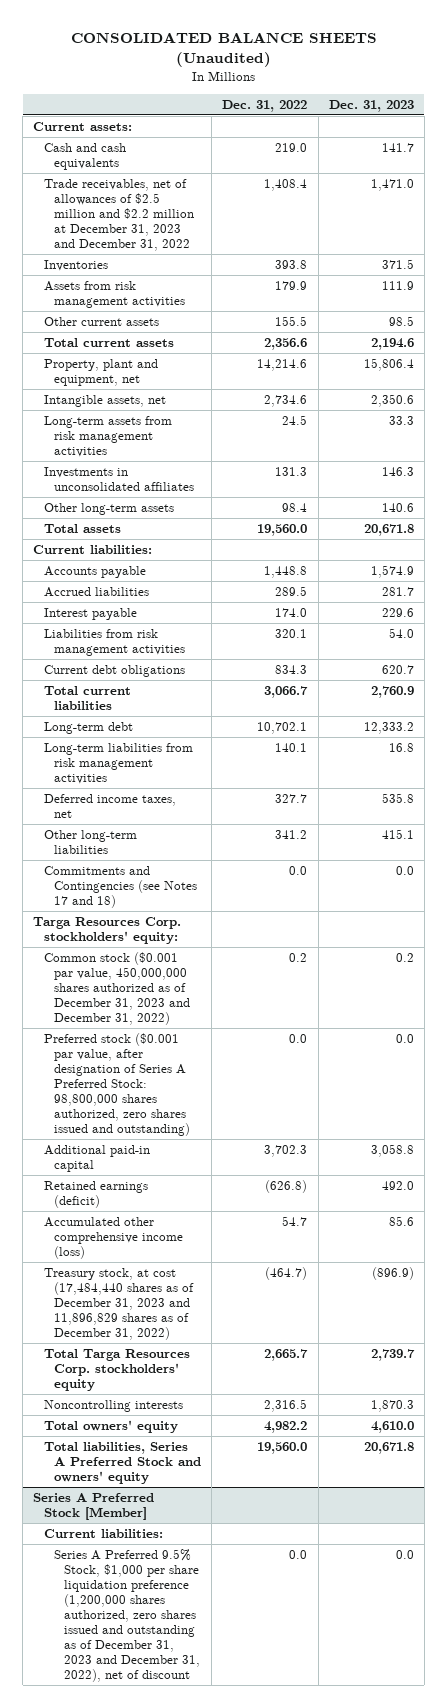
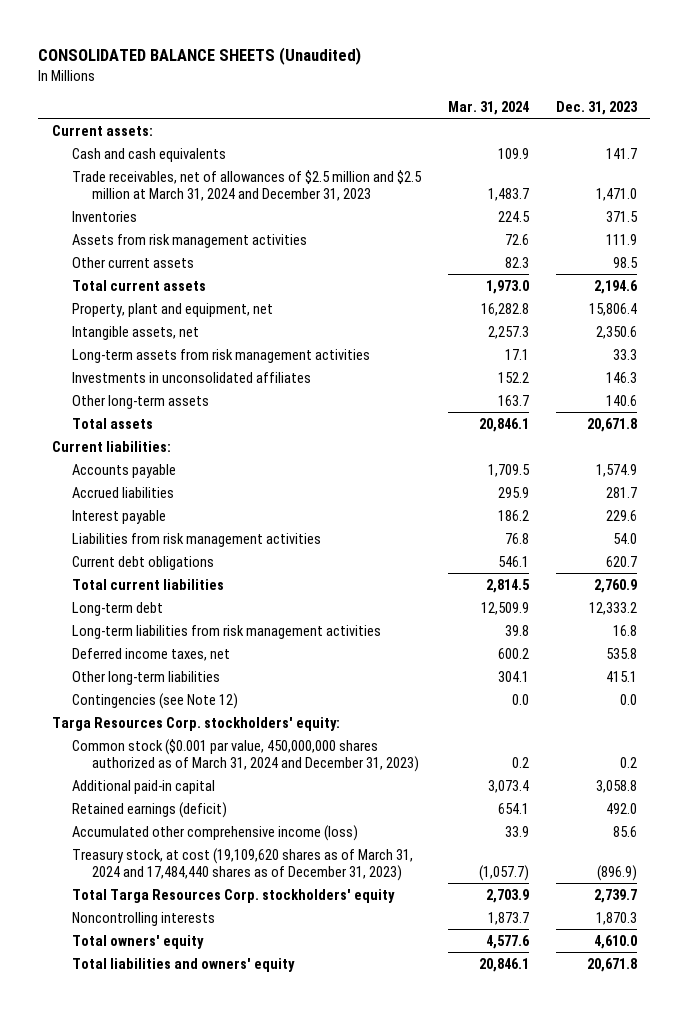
[222,99,308,112] Dec. 31, 2022 -> none
none -> [447,100,529,115] Mar. 31, 2024
[43,178,194,252] Trade receivables, net of allowances of $2.5 million and $2.2 million at December 31, 2023 and December 31, 2022 -> [71,169,422,202] Trade receivables, net of allowances of $2.5 million and $2.5 million at March 31, 2024 and December 31, 2023
[43,865,197,909] Commitments and Contingencies (see Notes 17 and 18) -> [71,692,238,709] Contingencies (see Note 12)
[43,1032,190,1137] Preferred stock ($0.001 par value, after designation of Series A Preferred Stock: 98,800,000 shares authorized, zero shares issued and outstanding) -> none
[43,951,190,1026] Common stock ($0.001 par value, 450,000,000 shares authorized as of December 31, 2023 and December 31, 2022) -> [71,738,419,773] Common stock ($0.001 par value, 450,000,000 shares authorized as of March 31, 2024 and December 31, 2023)
[43,1267,194,1341] Treasury stock, at cost (17,484,440 shares as of December 31, 2023 and 11,896,829 shares as of December 31, 2022) -> [71,847,413,882] Treasury stock, at cost (19,109,620 shares as of March 31, 2024 and 17,484,440 shares as of December 31, 2023)
[33,1492,155,1520] Series A Preferred Stock [Member] -> none
[43,1528,163,1538] Current liabilities: -> none
[53,1548,201,1683] Series A Preferred 9.5% Stock, $1,000 per share liquidation preference (1,200,000 shares authorized, zero shares issued and outstanding as of December 31, 2023 and December 31, 2022), net of discount -> none
[43,1441,201,1485] Total liabilities, Series A Preferred Stock and owners' equity -> [71,957,295,972] Total liabilities and owners' equity

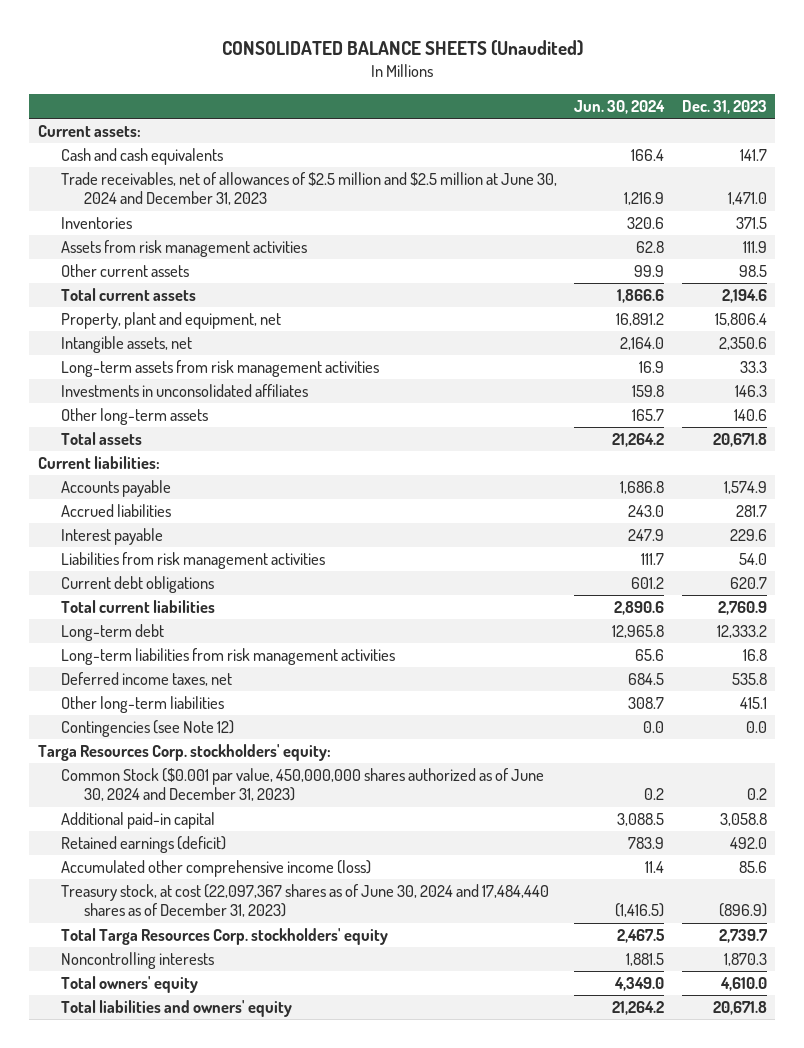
[447,100,529,115] Mar. 31, 2024 -> none
none -> [574,100,666,115] Jun. 30, 2024
[71,169,422,202] Trade receivables, net of allowances of $2.5 million and $2.5 million at March 31, 2024 and December 31, 2023 -> [60,172,557,206] Trade receivables, net of allowances of $2.5 million and $2.5 million at June 30, 2024 and December 31, 2023
[71,738,419,773] Common stock ($0.001 par value, 450,000,000 shares authorized as of March 31, 2024 and December 31, 2023) -> [60,768,544,802] Common Stock ($0.001 par value, 450,000,000 shares authorized as of June 30, 2024 and December 31, 2023)
[71,847,413,882] Treasury stock, at cost (19,109,620 shares as of March 31, 2024 and 17,484,440 shares as of December 31, 2023) -> [60,884,549,918] Treasury stock, at cost (22,097,367 shares as of June 30, 2024 and 17,484,440 shares as of December 31, 2023)

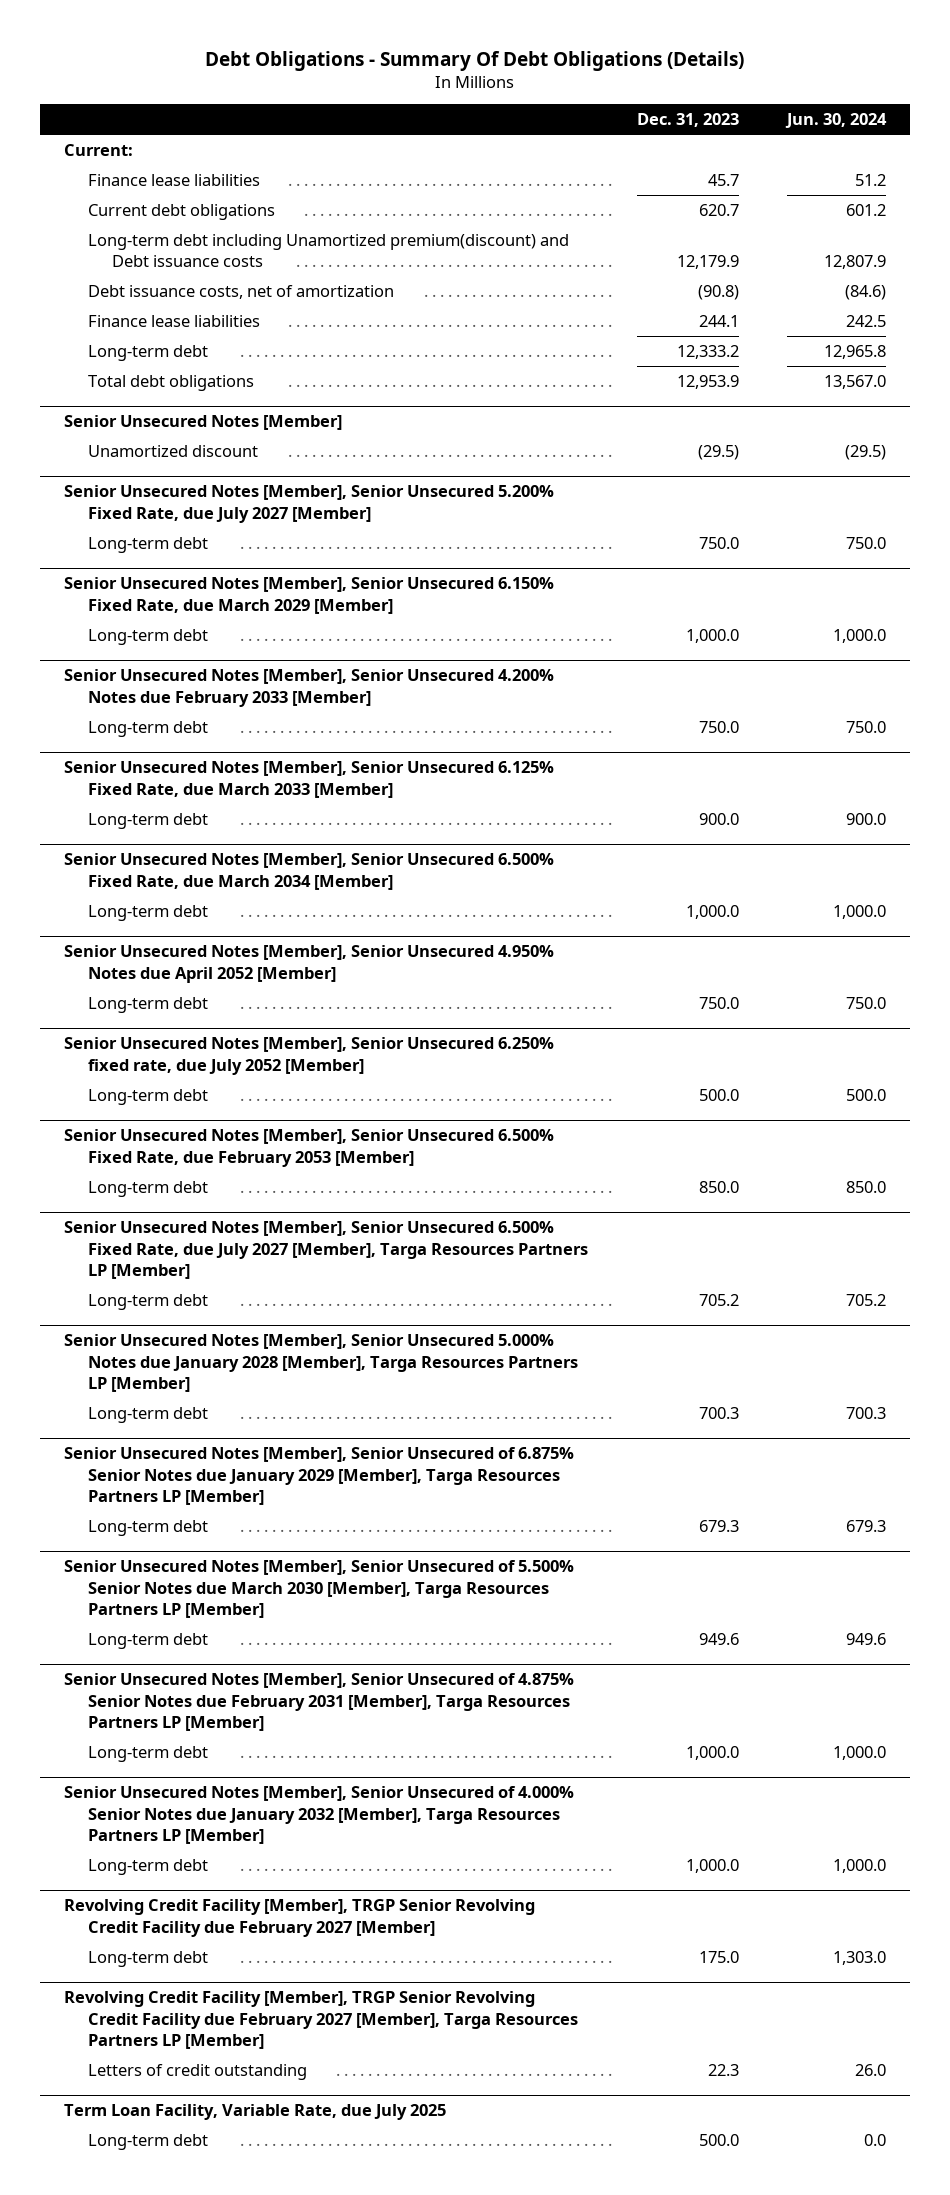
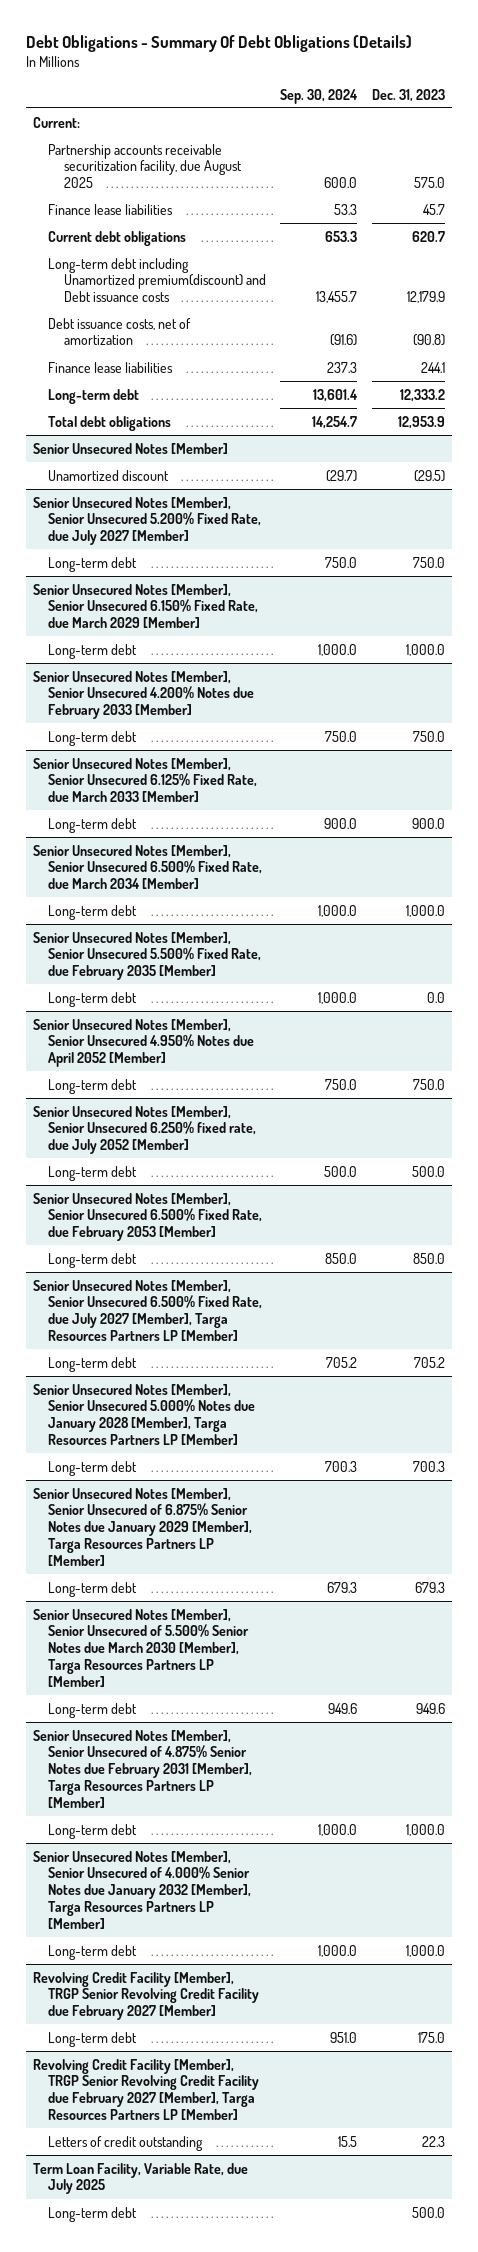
[785,113,888,129] Jun. 30, 2024 -> none
none -> [280,88,359,104] Sep. 30, 2024
none -> [48,143,242,189] Partnership accounts receivable securitization facility, due August 2025
none -> [33,931,262,981] Senior Unsecured Notes [Member], Senior Unsecured 5.500% Fixed Rate, due February 2035 [Member]
none -> [48,991,138,1007] Long-term debt

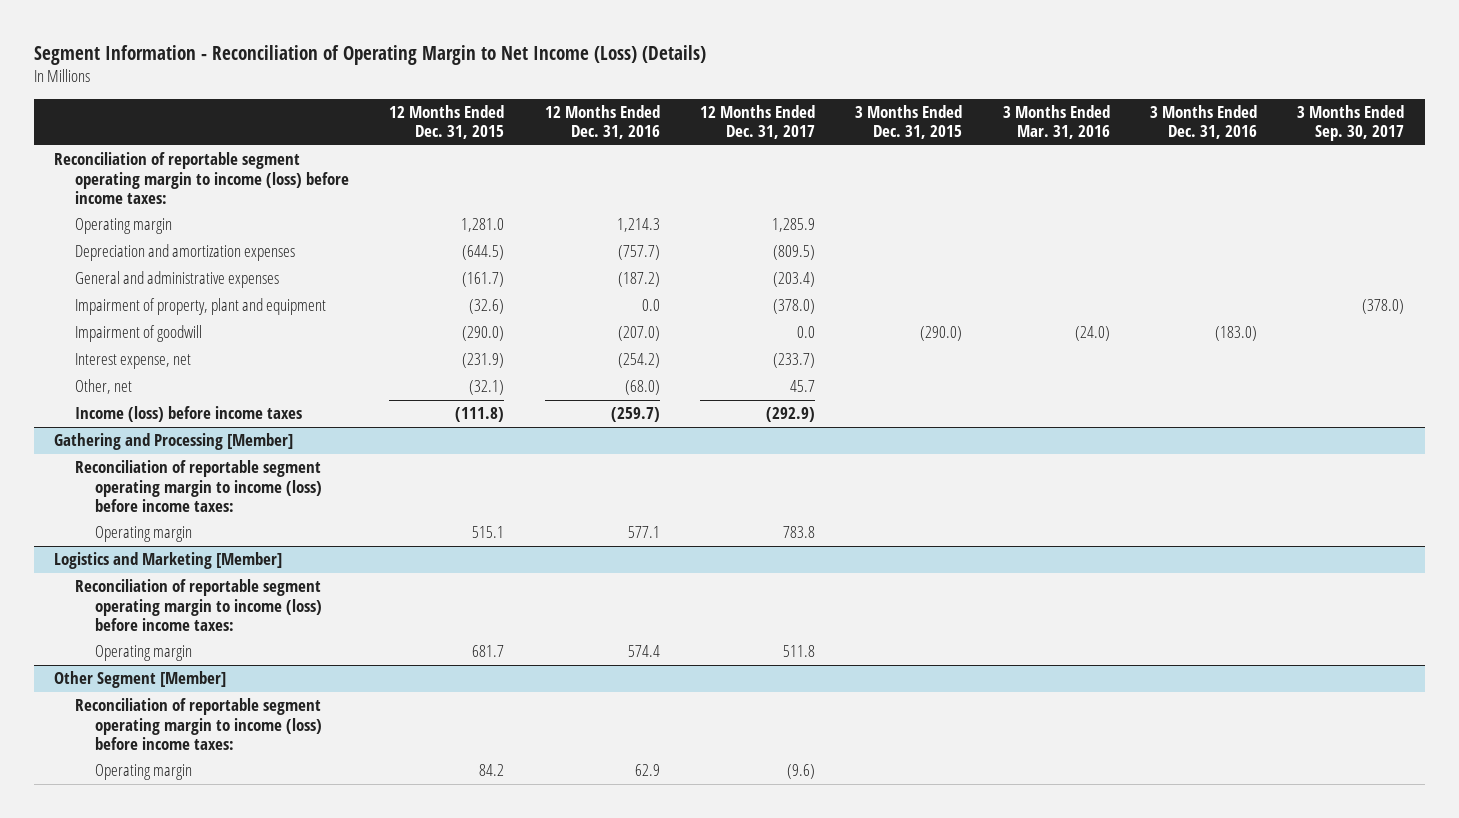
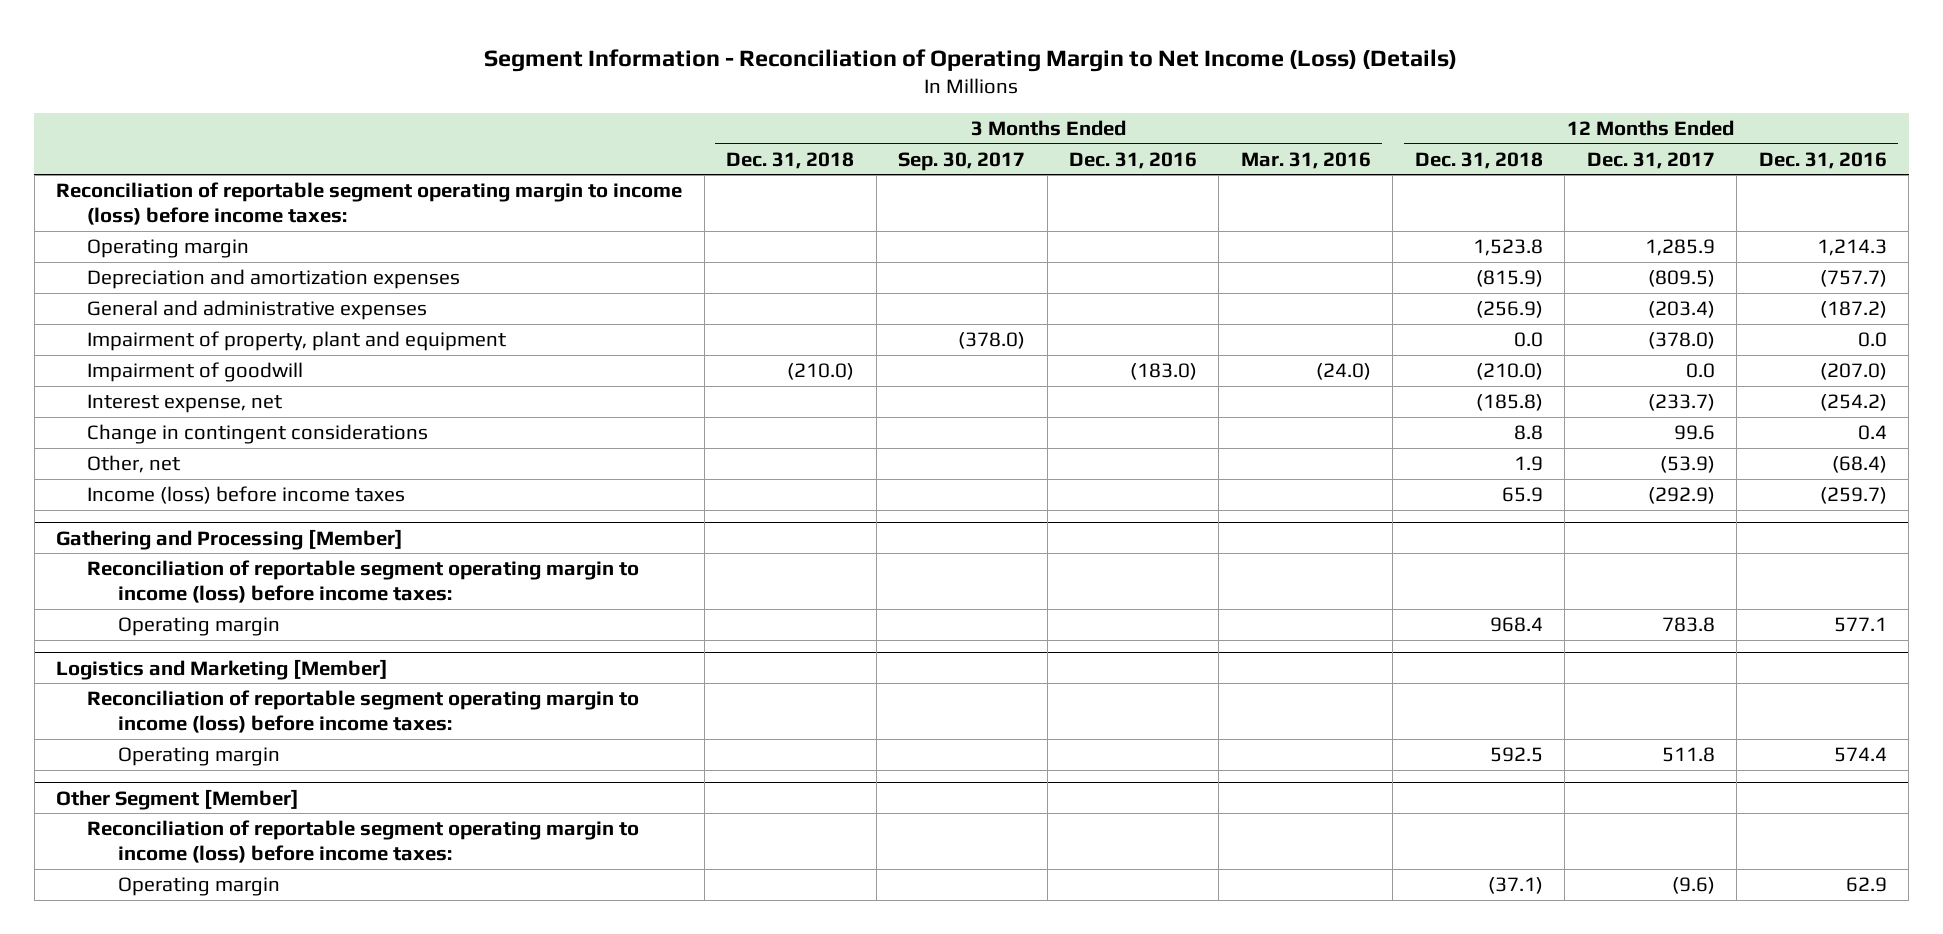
[389,105,505,140] 12 Months Ended Dec. 31, 2015 -> none
[855,105,963,140] 3 Months Ended Dec. 31, 2015 -> none
none -> [726,151,855,169] Dec. 31, 2018
none -> [1414,151,1543,169] Dec. 31, 2018
none -> [86,423,428,444] Change in contingent considerations
[624,380,660,396] (68.0) -> [1831,455,1887,473] (68.4)
[789,380,815,393] 45.7 -> [1659,455,1715,473] (53.9)

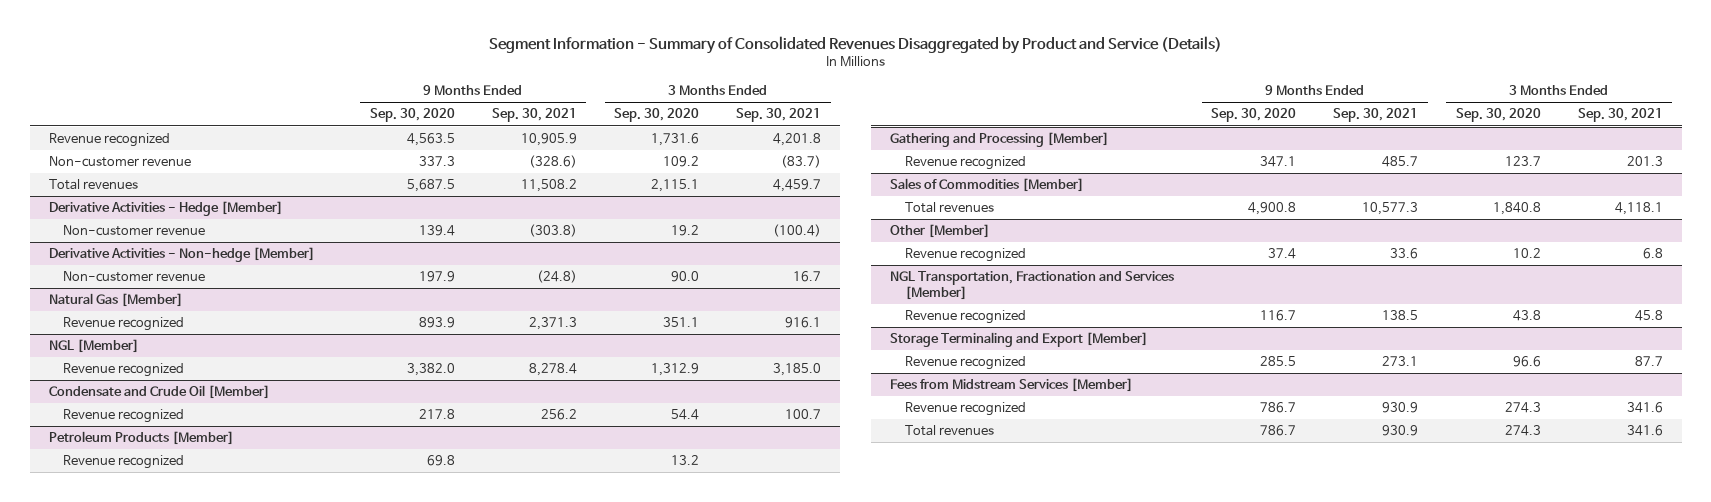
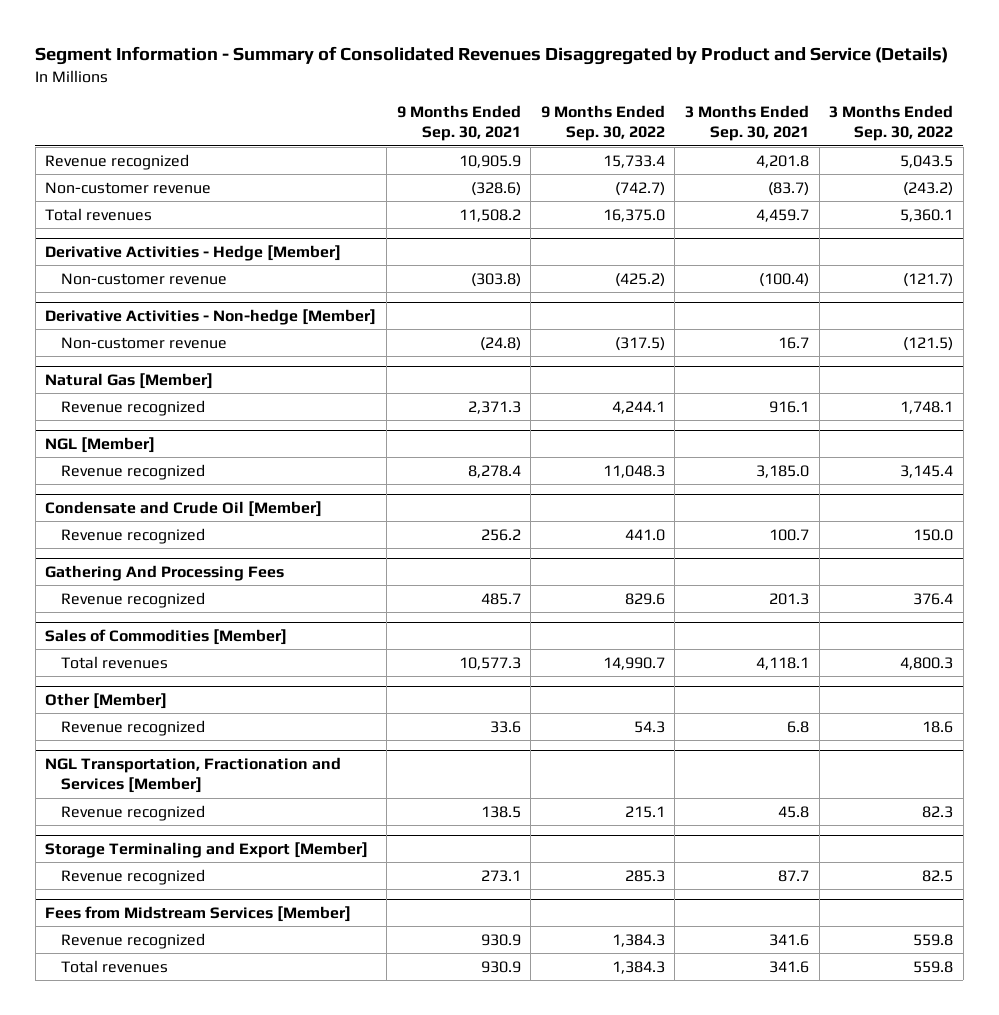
[369,108,455,123] Sep. 30, 2020 -> none
[614,108,700,123] Sep. 30, 2020 -> none
none -> [540,105,665,142] 9 Months Ended Sep. 30, 2022
none -> [829,105,954,142] 3 Months Ended Sep. 30, 2022
[48,431,234,446] Petroleum Products [Member] -> none
[63,455,185,470] Revenue recognized -> none
[889,132,1109,148] Gathering and Processing [Member] -> [45,565,285,582] Gathering And Processing Fees

